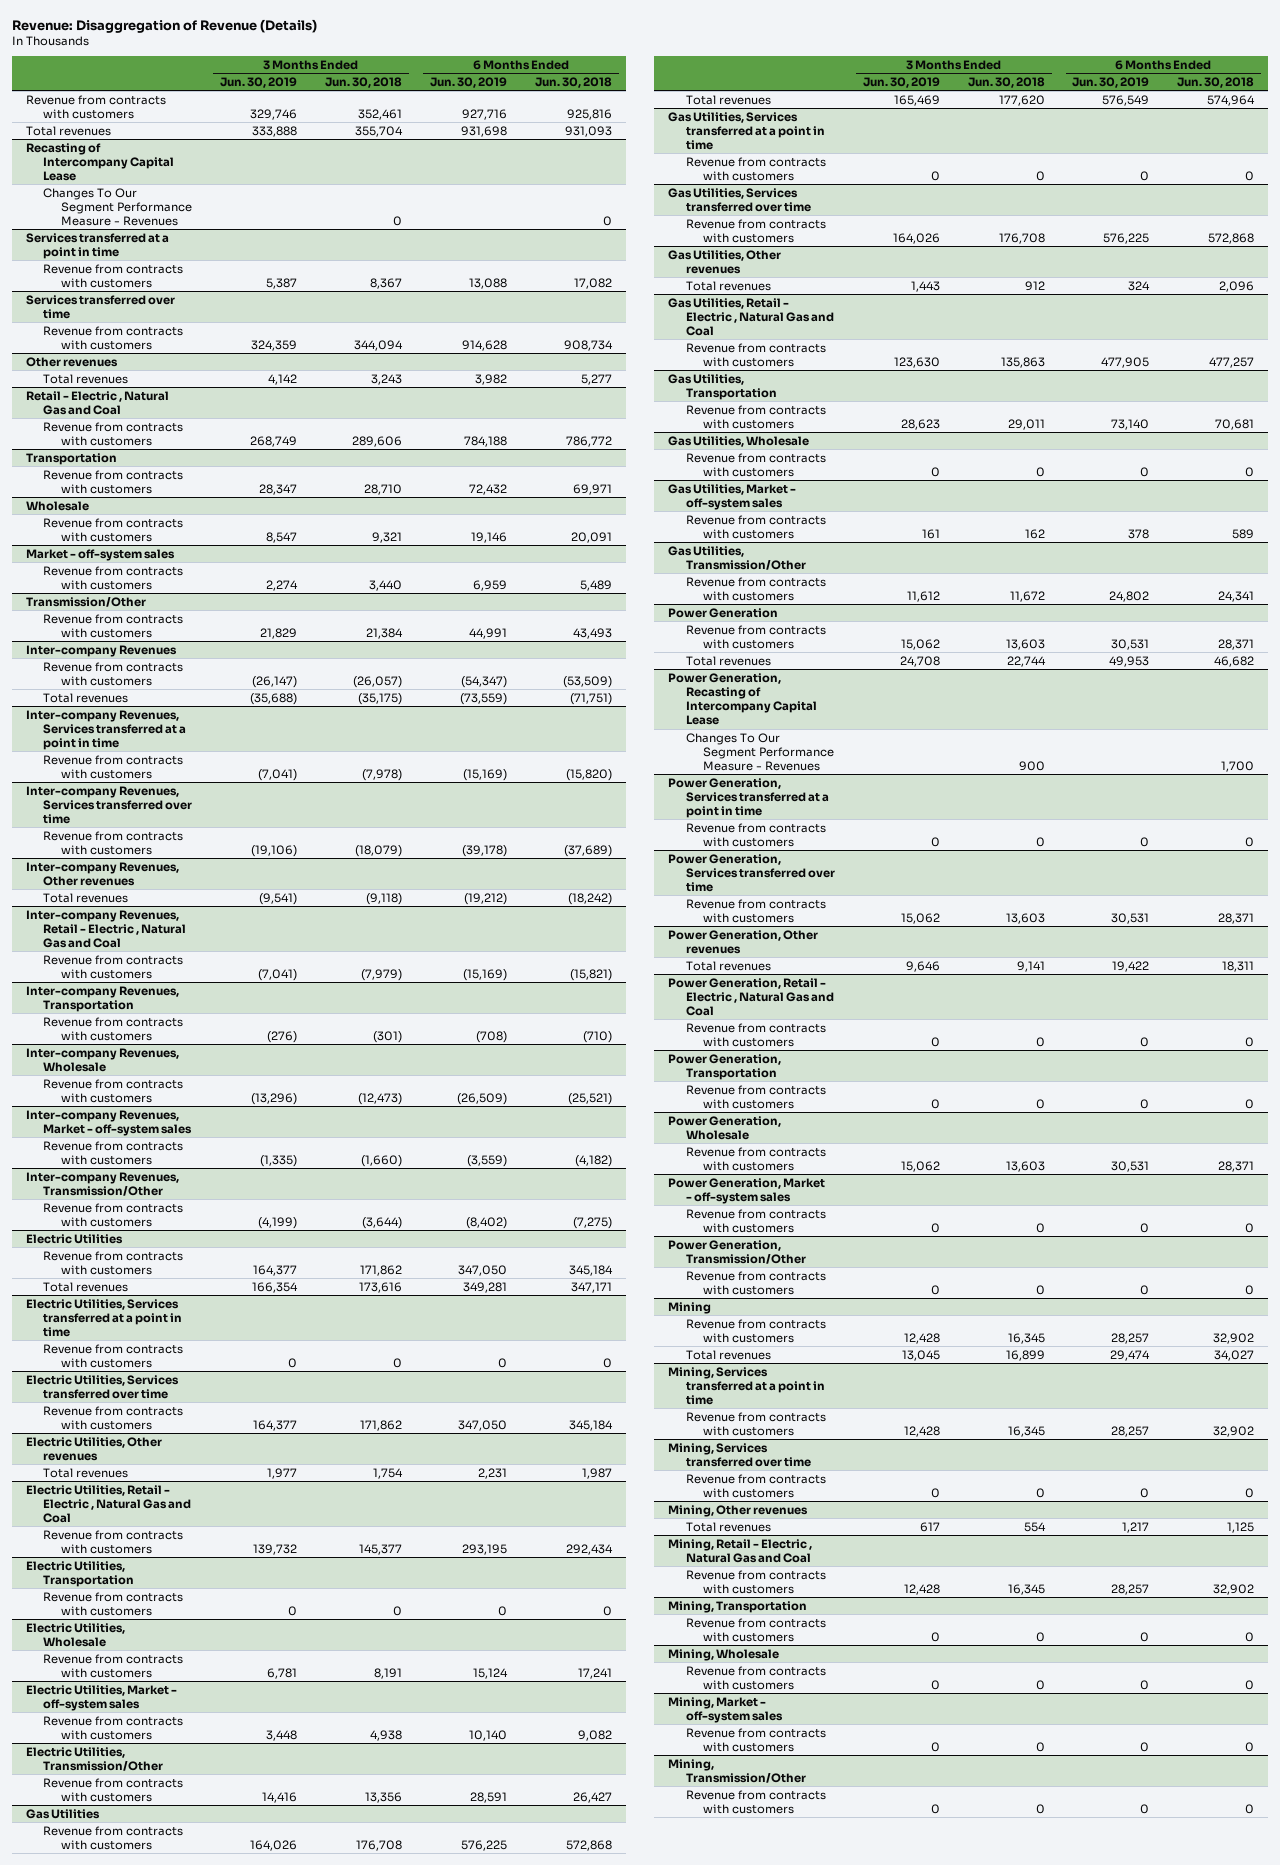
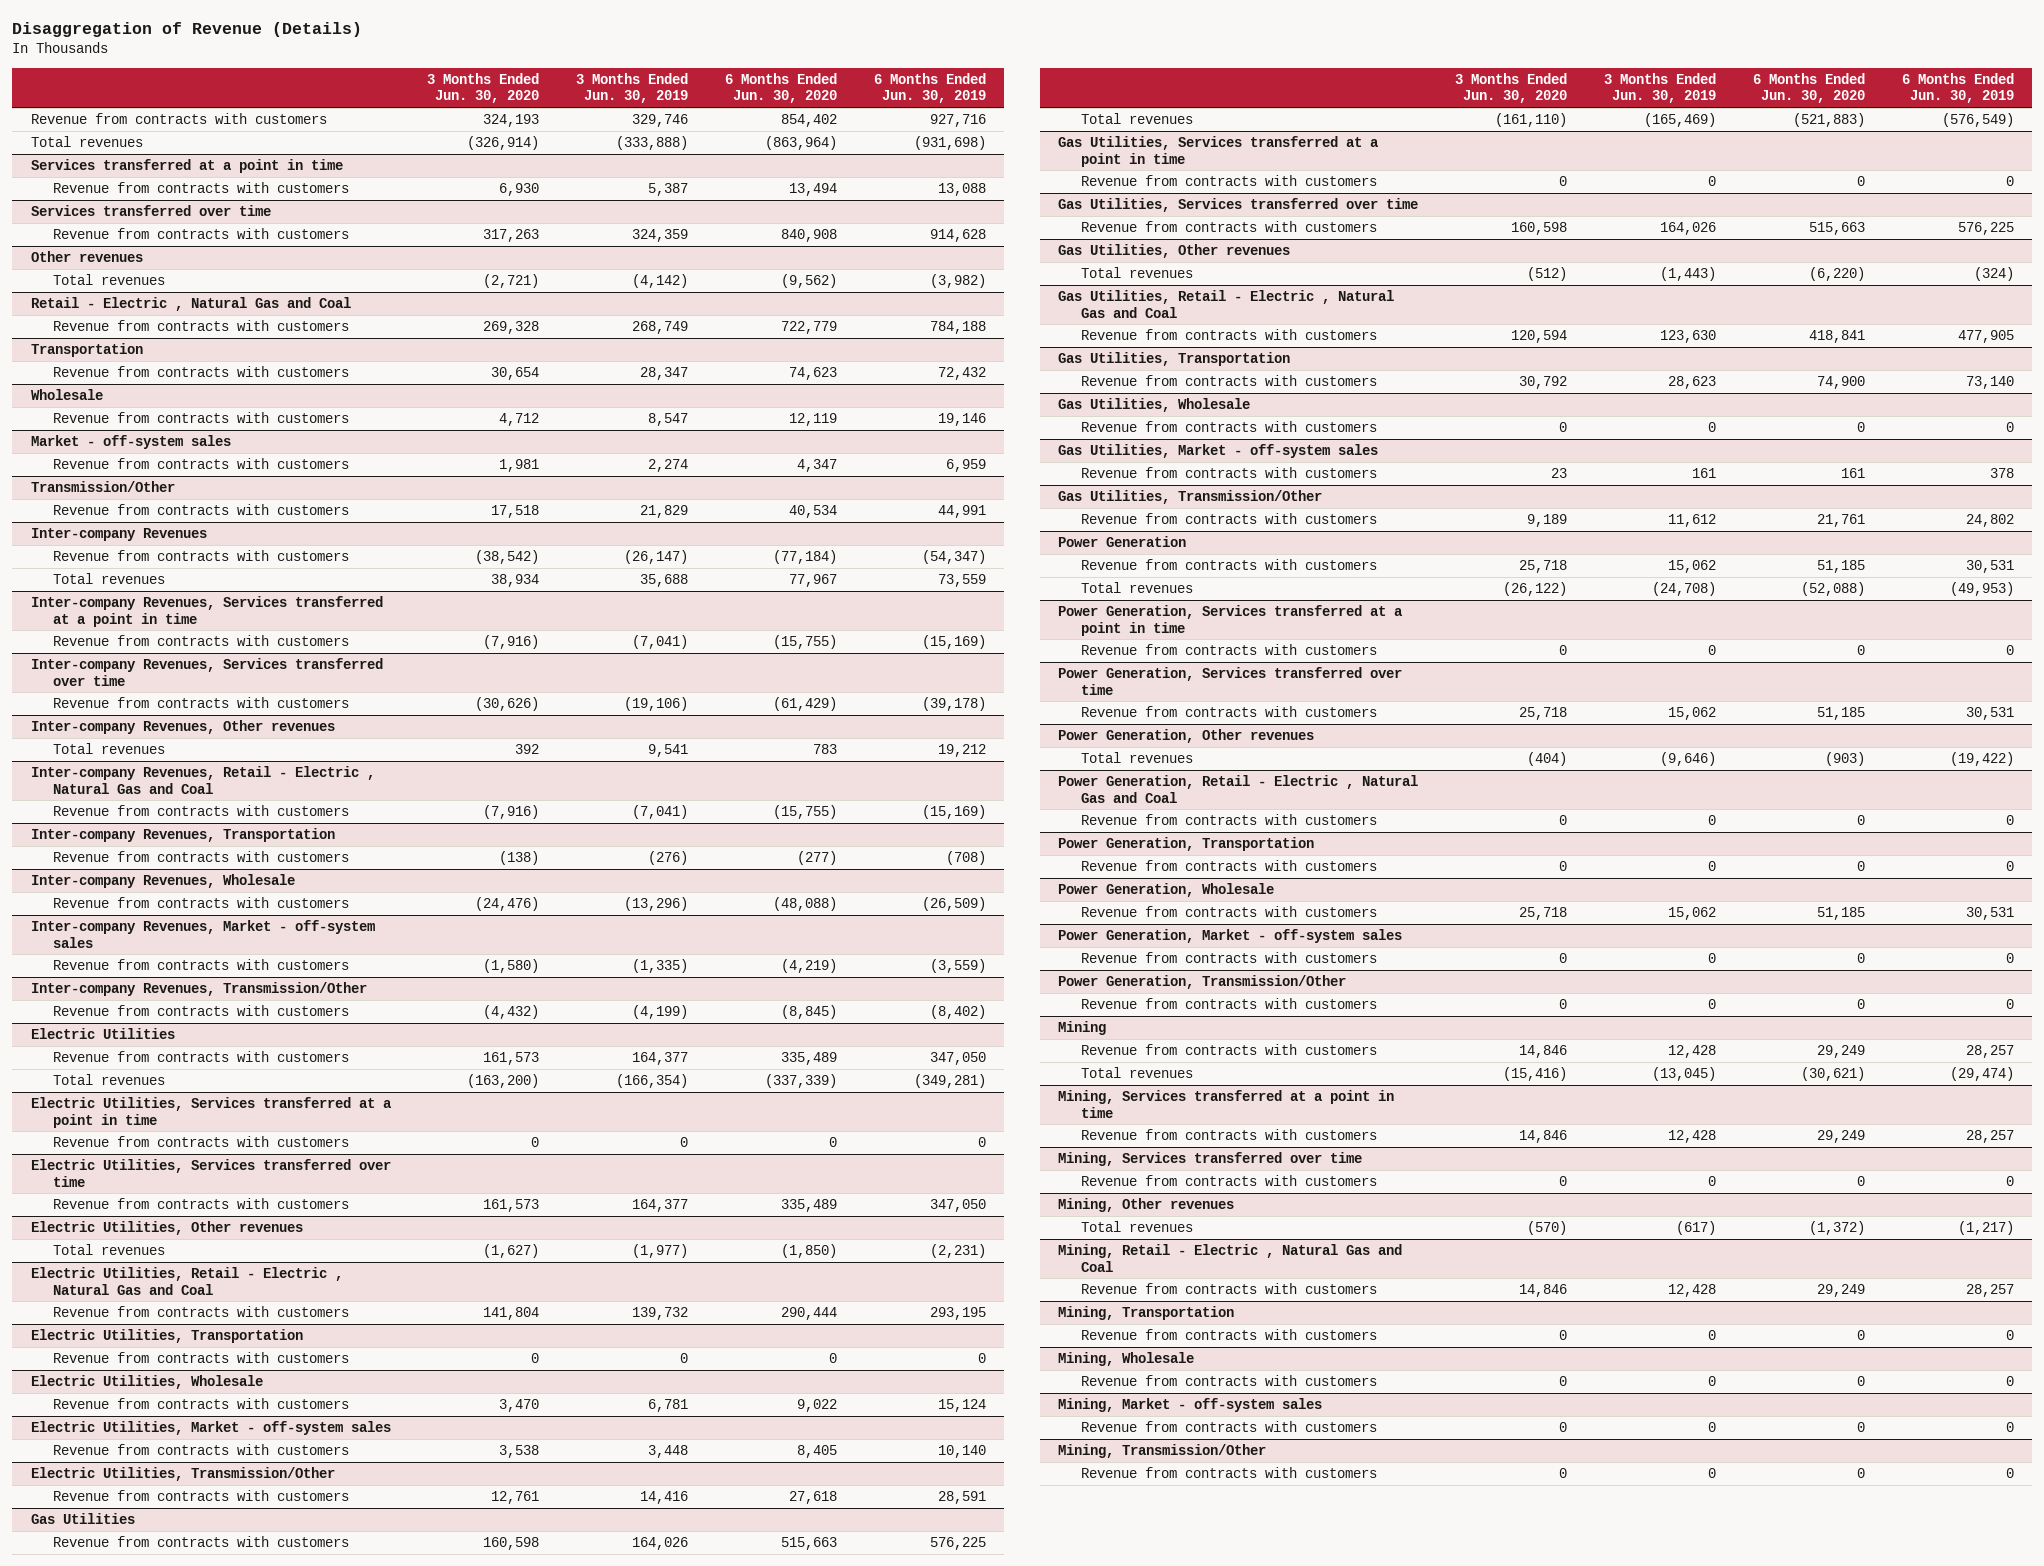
[11,18,317,33] Revenue: Disaggregation of Revenue (Details) -> [12,22,363,38] Disaggregation of Revenue (Details)
[325,76,403,88] Jun. 30, 2018 -> none
[535,76,613,88] Jun. 30, 2018 -> none
none -> [427,72,540,104] 3 Months Ended Jun. 30, 2020
none -> [725,72,838,104] 6 Months Ended Jun. 30, 2020
[25,142,175,182] Recasting of Intercompany Capital Lease -> none
[43,187,193,227] Changes To Our Segment Performance Measure - Revenues -> none
[252,125,298,137] 333,888 -> [616,136,689,151] (333,888)
[461,125,508,137] 931,698 -> [913,136,986,151] (931,698)
[268,373,298,385] 4,142 -> [632,274,689,289] (4,142)
[475,373,508,385] 3,982 -> [929,274,986,289] (3,982)
[250,692,298,705] (35,688) -> [640,574,689,588] 35,688
[460,692,508,705] (73,559) -> [937,574,986,588] 73,559
[259,892,298,905] (9,541) -> [648,744,689,758] 9,541
[464,892,508,905] (19,212) -> [937,744,986,758] 19,212
[252,1281,299,1293] 166,354 -> [616,1074,689,1089] (166,354)
[463,1281,508,1293] 349,281 -> [913,1074,986,1089] (349,281)
[267,1467,298,1479] 1,977 -> [632,1244,689,1259] (1,977)
[478,1467,508,1479] 2,231 -> [929,1244,986,1259] (2,231)
[893,94,940,106] 165,469 -> [1644,113,1717,128] (165,469)
[1102,94,1150,106] 576,549 -> [1941,113,2014,128] (576,549)
[910,280,940,292] 1,443 -> [1660,267,1717,282] (1,443)
[1128,280,1151,291] 324 -> [1973,267,2014,282] (324)
[668,672,817,726] Power Generation, Recasting of Intercompany Capital Lease -> none
[685,732,835,772] Changes To Our Segment Performance Measure - Revenues -> none
[899,655,940,667] 24,708 -> [1652,582,1717,597] (24,708)
[1109,655,1150,667] 49,953 -> [1949,582,2014,597] (49,953)
[905,960,940,972] 9,646 -> [1660,752,1717,767] (9,646)
[1112,960,1150,972] 19,422 -> [1949,752,2014,767] (19,422)
[901,1349,940,1361] 13,045 -> [1652,1067,1717,1082] (13,045)
[1110,1349,1151,1361] 29,474 -> [1949,1067,2014,1082] (29,474)
[919,1521,940,1532] 617 -> [1676,1221,1717,1236] (617)
[1122,1521,1150,1533] 1,217 -> [1957,1221,2014,1236] (1,217)

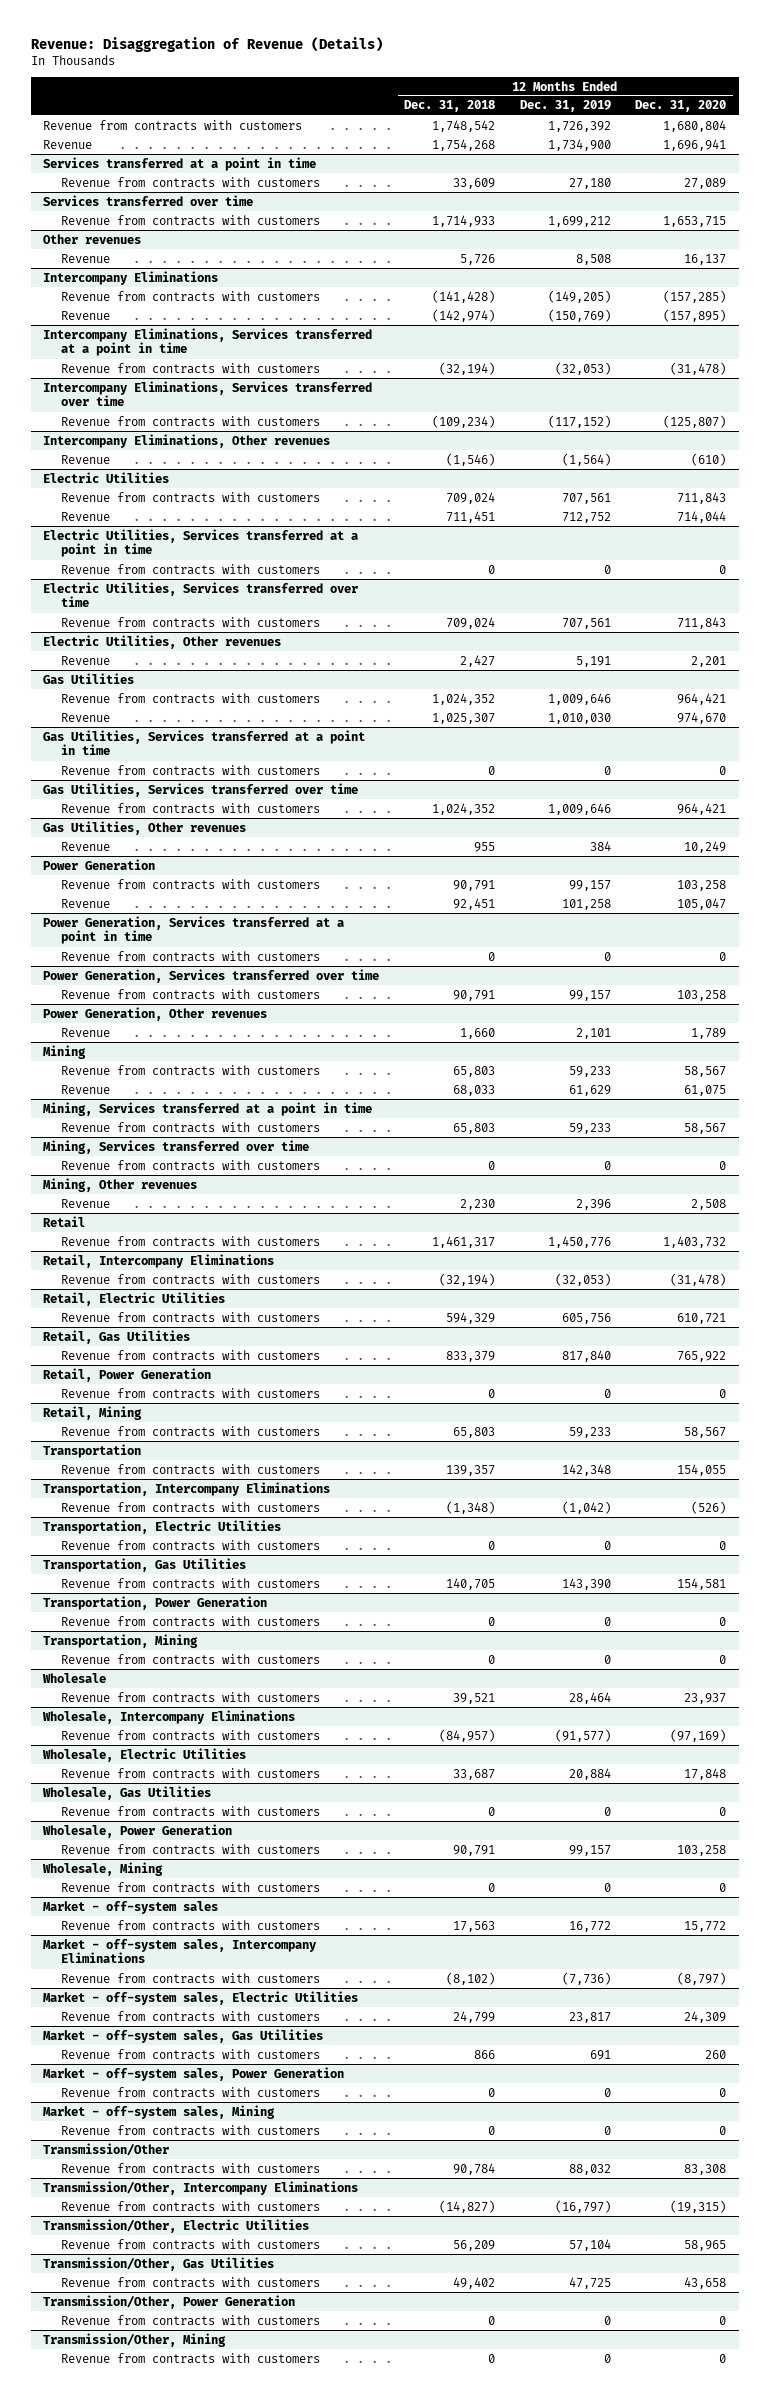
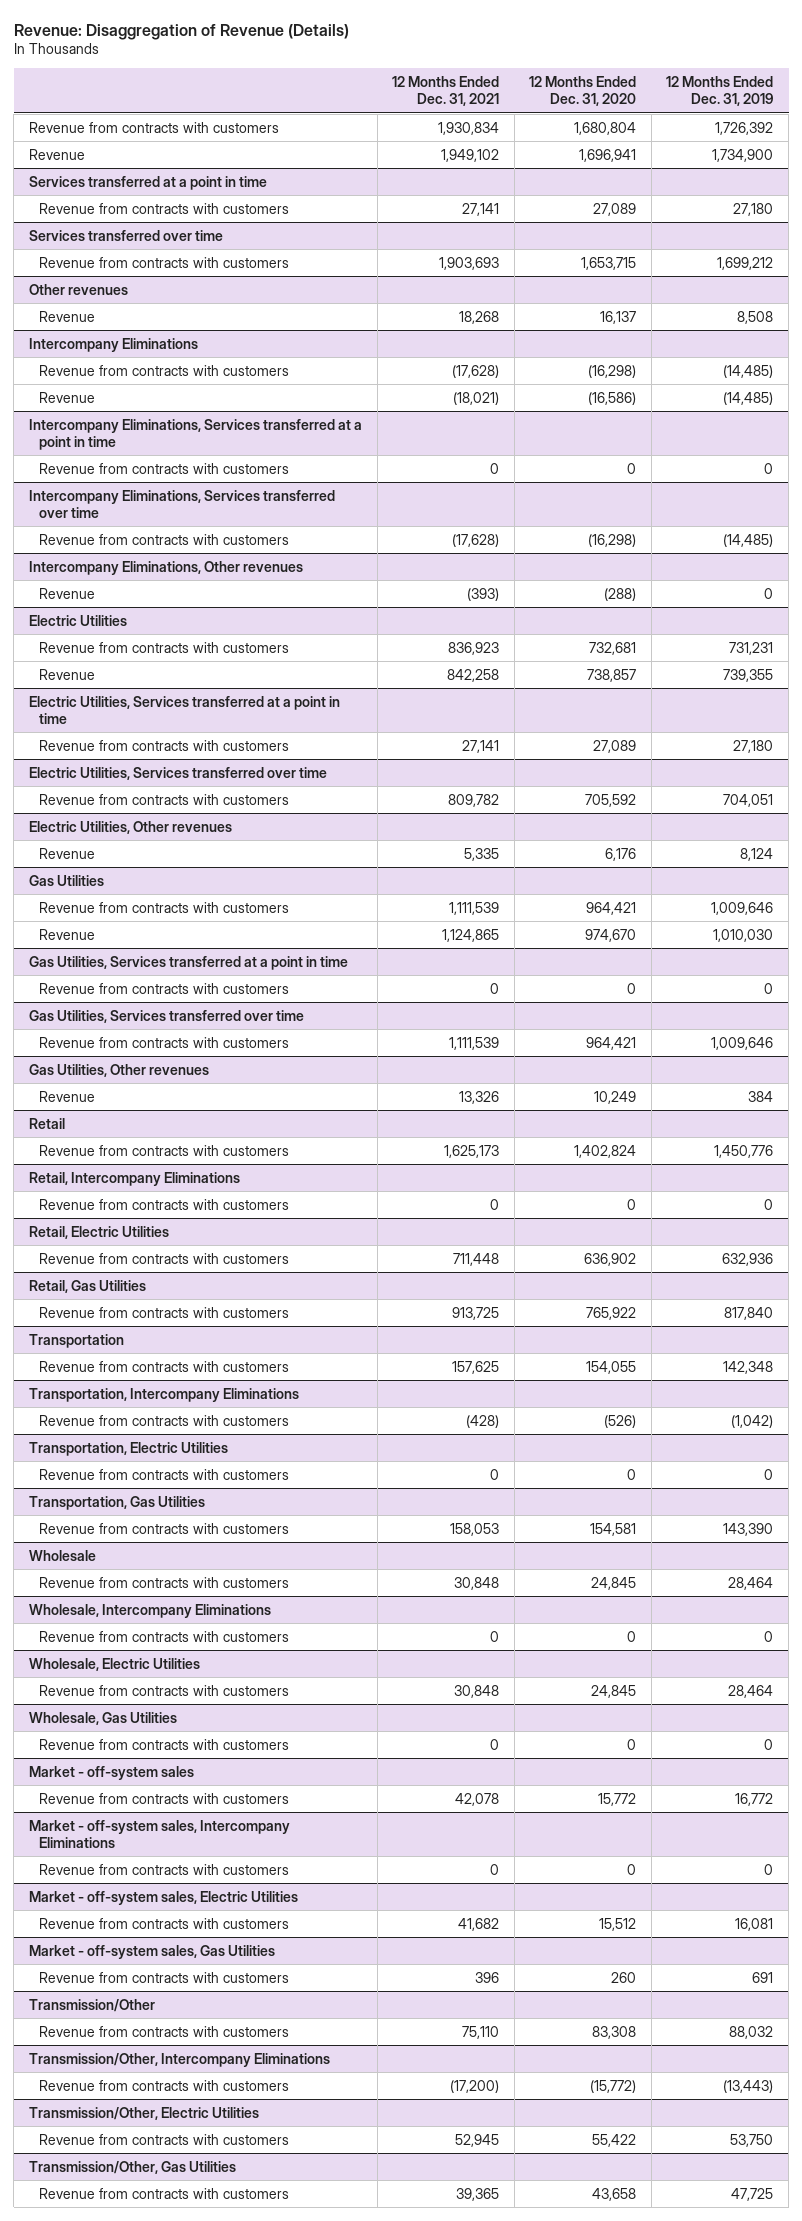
[404,100,496,113] Dec. 31, 2018 -> none
none -> [392,75,500,107] 12 Months Ended Dec. 31, 2021
[547,289,611,303] (149,205) -> [723,364,774,378] (14,485)
[663,289,727,303] (157,285) -> [588,364,637,378] (16,298)
[547,308,611,322] (150,769) -> [723,391,774,405] (14,485)
[663,308,727,322] (157,895) -> [588,391,637,405] (16,586)
[554,361,611,375] (32,053) -> [764,462,774,474] 0
[670,361,727,375] (31,478) -> [627,462,637,474] 0
[547,414,611,428] (117,152) -> [723,533,774,547] (14,485)
[663,414,727,428] (125,807) -> [588,533,637,547] (16,298)
[561,452,611,466] (1,564) -> [764,587,774,599] 0
[691,452,727,466] (610) -> [604,587,637,601] (288)
[561,492,611,504] 707,561 -> [729,641,774,655] 731,231
[677,491,727,504] 711,843 -> [589,641,637,655] 732,681
[561,511,611,523] 712,752 -> [723,668,774,682] 739,355
[677,510,727,523] 714,044 -> [587,668,637,682] 738,857
[603,564,611,574] 0 -> [733,739,774,753] 27,180
[719,564,727,574] 0 -> [593,739,637,753] 27,089
[561,617,611,629] 707,561 -> [723,793,774,807] 704,051
[677,616,727,629] 711,843 -> [585,793,637,807] 705,592
[575,655,611,667] 5,191 -> [740,847,774,861] 8,124
[691,655,727,667] 2,201 -> [605,847,637,861] 6,176
[43,858,156,870] Power Generation -> none
[61,878,321,890] Revenue from contracts with customers -> none
[61,898,111,908] Revenue -> none
[43,915,345,945] Power Generation, Services transferred at a point in time -> none
[61,950,321,962] Revenue from contracts with customers -> none
[43,968,380,983] Power Generation, Services transferred over time -> none
[61,988,321,1000] Revenue from contracts with customers -> none
[43,1006,268,1021] Power Generation, Other revenues -> none
[61,1027,111,1037] Revenue -> none
[43,1044,87,1059] Mining -> none
[61,1064,321,1076] Revenue from contracts with customers -> none
[61,1084,111,1094] Revenue -> none
[43,1101,373,1116] Mining, Services transferred at a point in time -> none
[61,1121,321,1133] Revenue from contracts with customers -> none
[43,1139,310,1154] Mining, Services transferred over time -> none
[61,1159,321,1171] Revenue from contracts with customers -> none
[43,1177,198,1192] Mining, Other revenues -> none
[61,1198,111,1208] Revenue -> none
[663,1235,727,1248] 1,403,732 -> [574,1144,637,1158] 1,402,824
[554,1272,611,1286] (32,053) -> [764,1198,774,1210] 0
[670,1272,727,1286] (31,478) -> [627,1198,637,1210] 0
[561,1312,611,1324] 605,756 -> [722,1252,774,1266] 632,936
[677,1312,727,1324] 610,721 -> [584,1252,637,1266] 636,902
[43,1367,212,1382] Retail, Power Generation -> none
[61,1387,321,1399] Revenue from contracts with customers -> none
[43,1405,143,1420] Retail, Mining -> none
[61,1425,321,1437] Revenue from contracts with customers -> none
[43,1595,268,1610] Transportation, Power Generation -> none
[61,1615,321,1627] Revenue from contracts with customers -> none
[43,1633,199,1648] Transportation, Mining -> none
[61,1653,321,1665] Revenue from contracts with customers -> none
[684,1692,727,1704] 23,937 -> [591,1576,637,1590] 24,845
[554,1728,611,1742] (91,577) -> [764,1630,774,1642] 0
[670,1728,727,1742] (97,169) -> [627,1630,637,1642] 0
[568,1767,611,1780] 20,884 -> [728,1684,774,1698] 28,464
[684,1767,727,1780] 17,848 -> [591,1684,637,1698] 24,845
[42,1823,233,1838] Wholesale, Power Generation -> none
[61,1843,321,1855] Revenue from contracts with customers -> none
[42,1861,164,1876] Wholesale, Mining -> none
[61,1881,321,1893] Revenue from contracts with customers -> none
[561,1971,611,1985] (7,736) -> [764,1863,774,1875] 0
[677,1971,727,1985] (8,797) -> [627,1863,637,1875] 0
[568,2011,611,2023] 23,817 -> [735,1917,774,1931] 16,081
[684,2010,727,2023] 24,309 -> [599,1917,637,1931] 15,512
[43,2066,345,2081] Market - off-system sales, Power Generation -> none
[61,2086,321,2098] Revenue from contracts with customers -> none
[43,2104,276,2119] Market - off-system sales, Mining -> none
[61,2124,321,2136] Revenue from contracts with customers -> none
[554,2199,611,2213] (16,797) -> [723,2079,774,2093] (13,443)
[670,2199,727,2213] (19,315) -> [590,2079,637,2093] (15,772)
[568,2238,611,2251] 57,104 -> [730,2133,774,2147] 53,750
[684,2239,727,2251] 58,965 -> [592,2133,637,2147] 55,422
[43,2294,296,2309] Transmission/Other, Power Generation -> none
[61,2314,321,2326] Revenue from contracts with customers -> none
[43,2332,227,2347] Transmission/Other, Mining -> none
[61,2352,321,2364] Revenue from contracts with customers -> none

